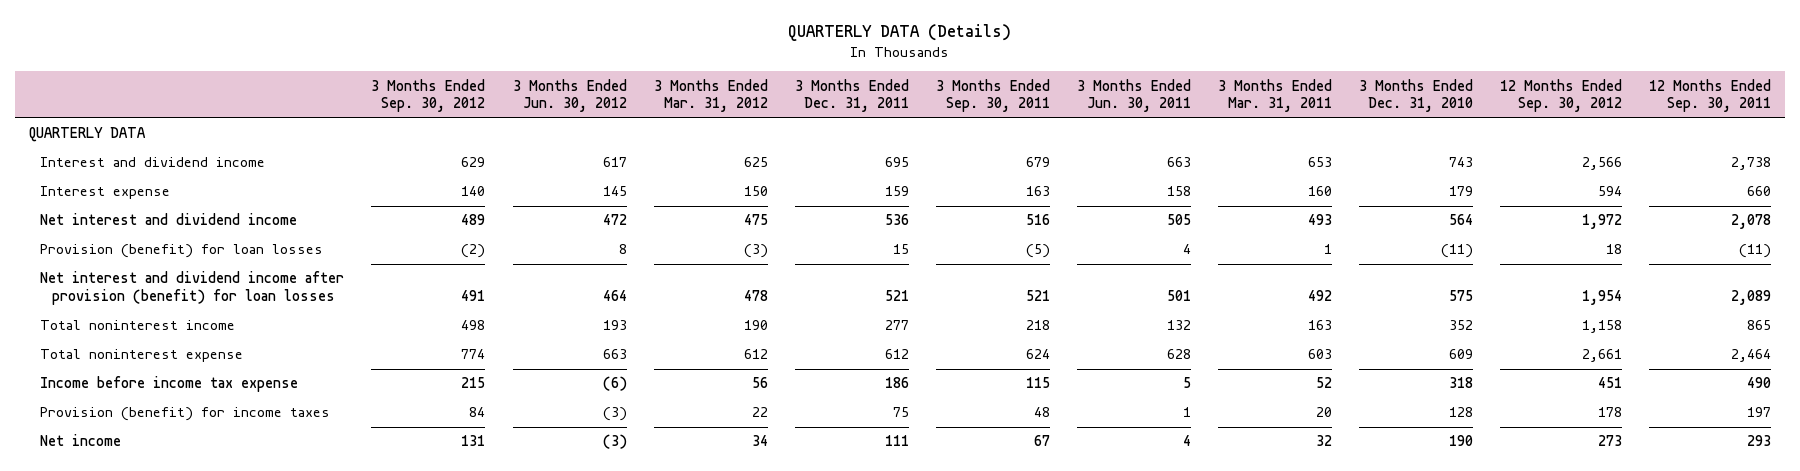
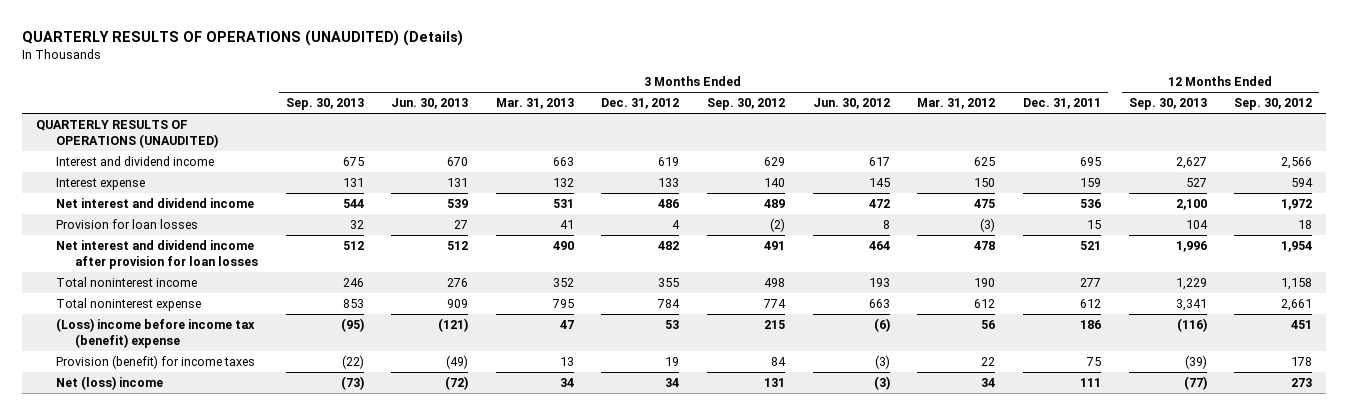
[788,24,1012,42] QUARTERLY DATA (Details) -> [22,29,464,46] QUARTERLY RESULTS OF OPERATIONS (UNAUDITED) (Details)
[935,78,1050,113] 3 Months Ended Sep. 30, 2011 -> none
[1076,78,1191,113] 3 Months Ended Jun. 30, 2011 -> none
[1218,78,1333,113] 3 Months Ended Mar. 31, 2011 -> none
[1359,78,1474,113] 3 Months Ended Dec. 31, 2010 -> none
[1649,78,1772,113] 12 Months Ended Sep. 30, 2011 -> none
none -> [285,98,364,111] Sep. 30, 2013
none -> [391,98,469,110] Jun. 30, 2013
none -> [495,98,574,110] Mar. 31, 2013
none -> [601,98,680,110] Dec. 31, 2012
none -> [1128,98,1207,111] Sep. 30, 2013
[28,127,146,143] QUARTERLY DATA -> [36,119,218,148] QUARTERLY RESULTS OF OPERATIONS (UNAUDITED)
[40,244,324,259] Provision (benefit) for loan losses -> [55,218,198,229] Provision for loan losses
[40,271,345,306] Net interest and dividend income after provision (benefit) for loan losses -> [55,239,258,269] Net interest and dividend income after provision for loan losses
[40,376,299,393] Income before income tax expense -> [55,317,255,348] (Loss) income before income tax (benefit) expense
[40,434,122,447] Net income -> [55,375,163,390] Net (loss) income

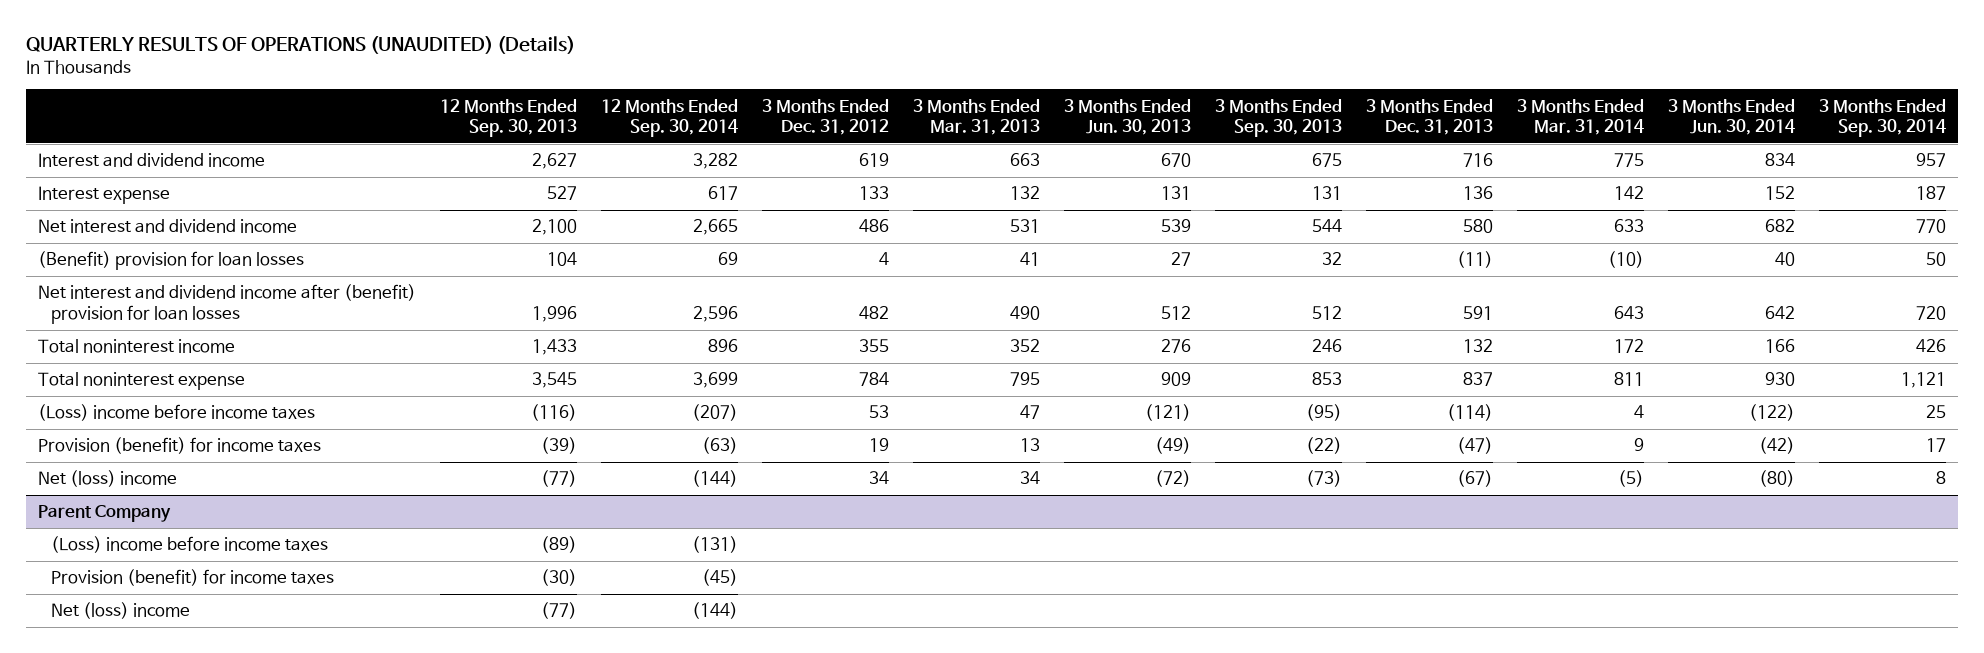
[707,98,786,111] Sep. 30, 2012 -> none
[812,98,890,110] Jun. 30, 2012 -> none
[917,98,996,110] Mar. 31, 2012 -> none
[1022,98,1101,110] Dec. 31, 2011 -> none
[1234,98,1313,111] Sep. 30, 2012 -> none
none -> [600,98,738,138] 12 Months Ended Sep. 30, 2014
none -> [1365,98,1493,136] 3 Months Ended Dec. 31, 2013
none -> [1516,98,1644,136] 3 Months Ended Mar. 31, 2014
none -> [1667,98,1795,136] 3 Months Ended Jun. 30, 2014
none -> [1818,98,1946,138] 3 Months Ended Sep. 30, 2014
[36,119,218,148] QUARTERLY RESULTS OF OPERATIONS (UNAUDITED) -> none
[55,218,198,229] Provision for loan losses -> [37,251,304,271] (Benefit) provision for loan losses
[55,239,258,269] Net interest and dividend income after provision for loan losses -> [37,284,416,325] Net interest and dividend income after (benefit) provision for loan losses
[1175,277,1207,290] 1,229 -> [531,339,577,356] 1,433
[1175,298,1207,311] 3,341 -> [531,372,577,389] 3,545
[55,317,255,348] (Loss) income before income tax (benefit) expense -> [37,404,315,422] (Loss) income before income taxes
none -> [37,505,171,523] Parent Company
none -> [50,536,328,554] (Loss) income before income taxes
none -> [50,569,334,587] Provision (benefit) for income taxes
none -> [50,602,190,620] Net (loss) income

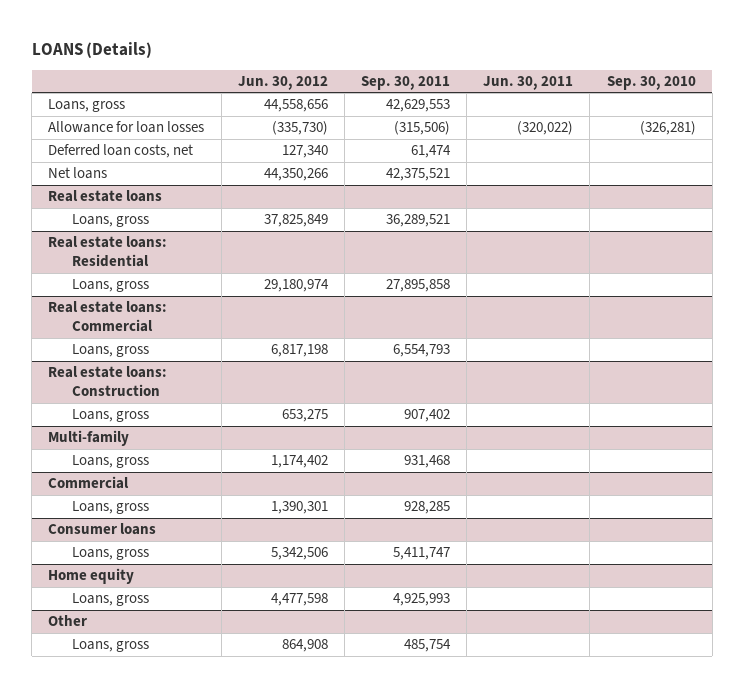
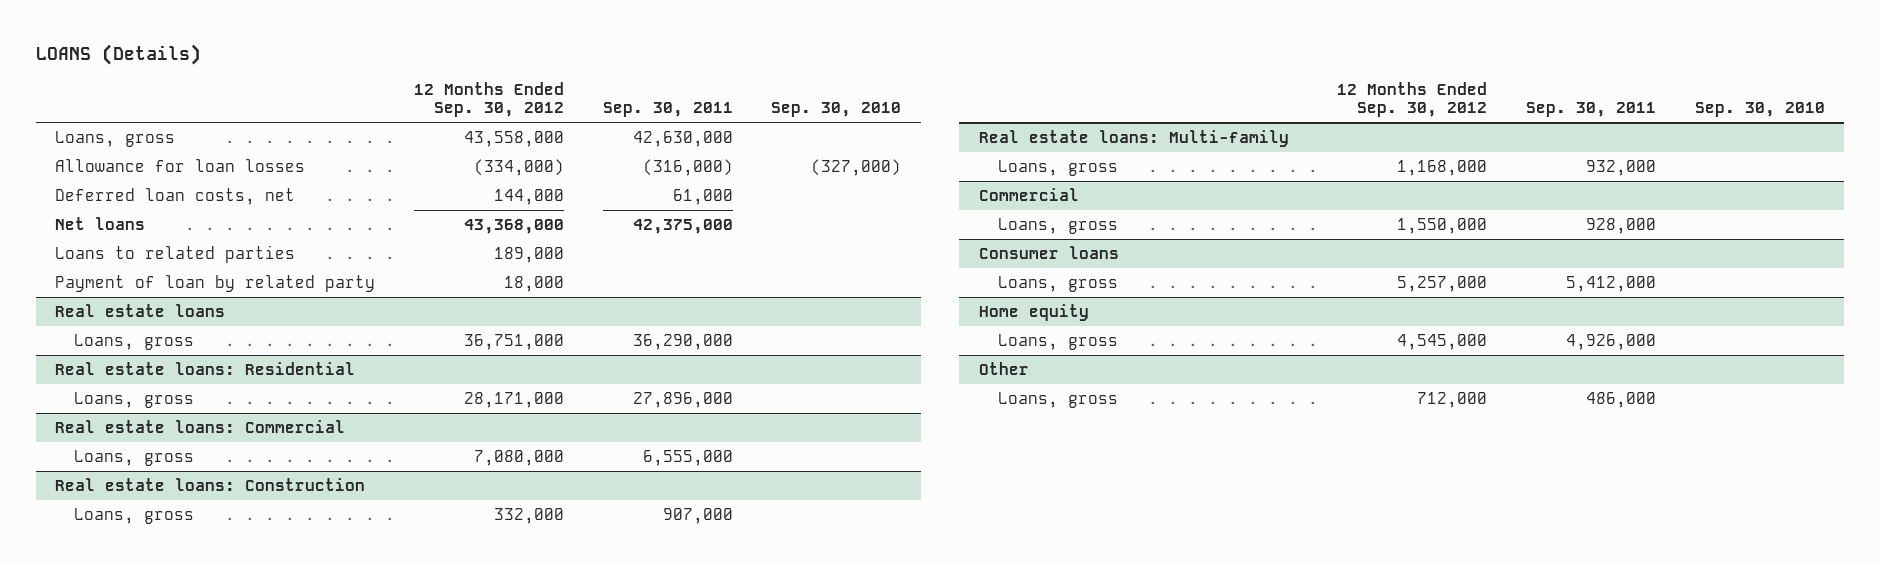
[237,75,328,90] Jun. 30, 2012 -> none
[483,75,574,90] Jun. 30, 2011 -> none
none -> [414,82,565,118] 12 Months Ended Sep. 30, 2012
[386,99,451,113] 42,629,553 -> [632,130,733,147] 42,630,000
[394,121,451,136] (315,506) -> [642,158,733,176] (316,000)
[639,121,696,136] (326,281) -> [811,158,902,176] (327,000)
[411,145,452,159] 61,474 -> [672,188,733,205] 61,000
[386,168,451,182] 42,375,521 -> [632,218,733,234] 42,375,000
none -> [55,244,296,263] Loans to related parties
none -> [55,274,376,292] Payment of loan by related party
[386,214,451,228] 36,289,521 -> [632,333,733,350] 36,290,000
[386,279,451,293] 27,895,858 -> [632,391,733,408] 27,896,000
[393,344,451,358] 6,554,793 -> [642,449,733,466] 6,555,000
[48,430,130,447] Multi-family -> none
[404,409,451,423] 907,402 -> [662,507,733,524] 907,000
none -> [978,129,1289,147] Real estate loans: Multi-family
[404,455,451,469] 931,468 -> [1586,159,1657,176] 932,000
[404,501,451,515] 928,285 -> [1586,217,1657,234] 928,000
[393,547,451,561] 5,411,747 -> [1566,275,1657,292] 5,412,000
[393,593,451,607] 4,925,993 -> [1566,333,1657,350] 4,926,000
[404,639,452,653] 485,754 -> [1586,391,1657,408] 486,000

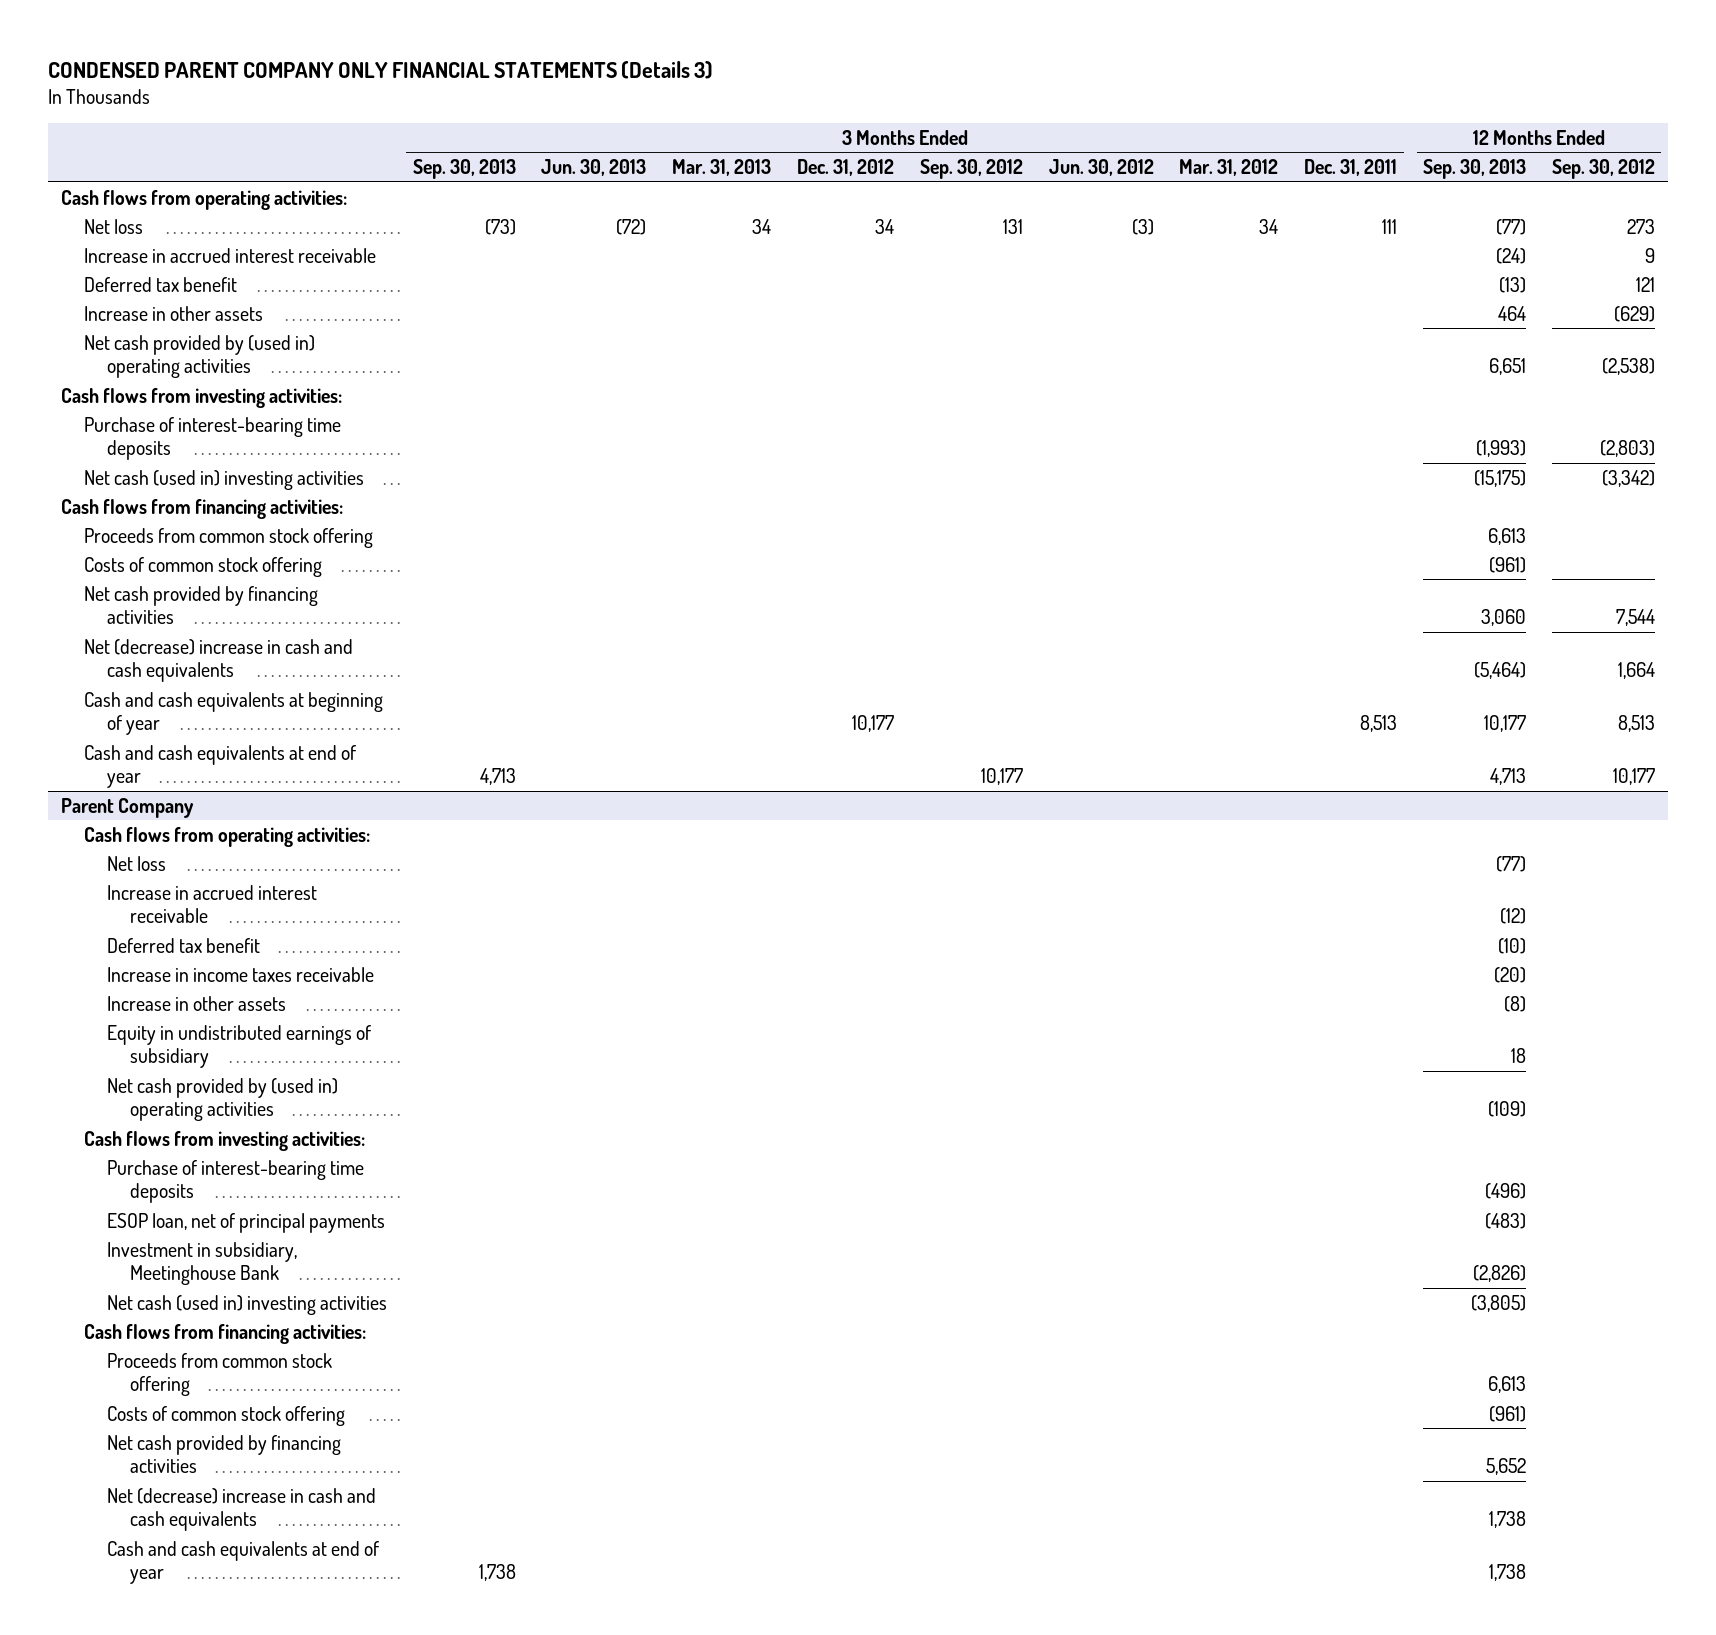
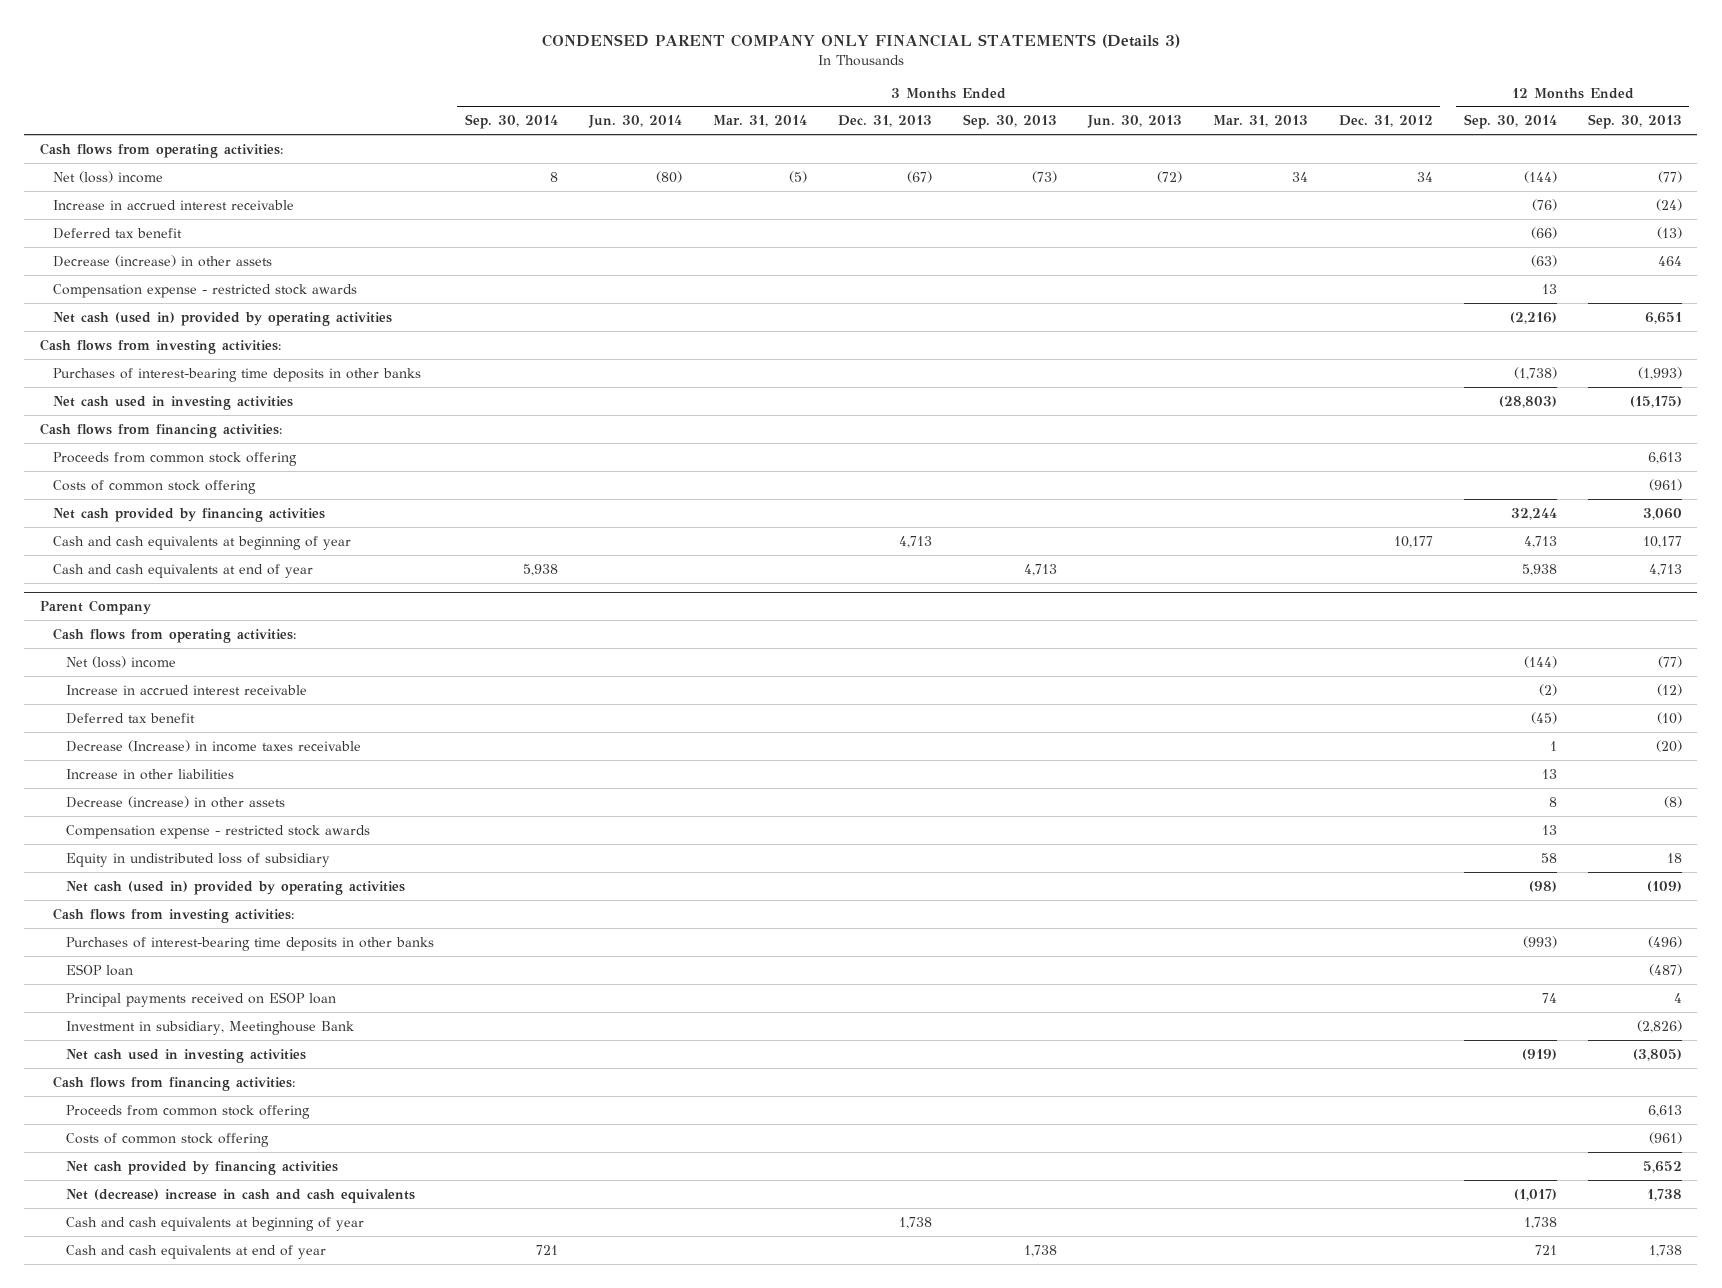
[919,158,1023,179] Sep. 30, 2012 -> none
[1048,158,1154,176] Jun. 30, 2012 -> none
[1179,158,1279,176] Mar. 31, 2012 -> none
[1304,158,1398,176] Dec. 31, 2011 -> none
[1551,158,1655,179] Sep. 30, 2012 -> none
none -> [464,114,558,130] Sep. 30, 2014
none -> [587,115,682,129] Jun. 30, 2014
none -> [712,115,807,128] Mar. 31, 2014
none -> [837,115,932,128] Dec. 31, 2013
none -> [1463,114,1557,130] Sep. 30, 2014
[83,218,143,234] Net loss -> [52,170,163,183] Net (loss) income
[83,305,263,321] Increase in other assets -> [52,254,272,267] Decrease (increase) in other assets
none -> [52,283,357,298] Compensation expense - restricted stock awards
[83,334,315,379] Net cash provided by (used in) operating activities -> [52,311,392,326] Net cash (used in) provided by operating activities
[83,416,341,461] Purchase of interest-bearing time deposits -> [52,367,421,382] Purchases of interest-bearing time deposits in other banks
[83,469,364,490] Net cash (used in) investing activities -> [52,395,293,410] Net cash used in investing activities
[83,638,353,683] Net (decrease) increase in cash and cash equivalents -> none
[106,855,166,871] Net loss -> [65,655,176,668] Net (loss) income
[106,966,374,982] Increase in income taxes receivable -> [65,739,361,752] Decrease (Increase) in income taxes receivable
none -> [65,768,234,780] Increase in other liabilities
[106,995,286,1011] Increase in other assets -> [65,795,285,808] Decrease (increase) in other assets
none -> [65,824,370,839] Compensation expense - restricted stock awards
[106,1024,371,1069] Equity in undistributed earnings of subsidiary -> [65,852,330,867] Equity in undistributed loss of subsidiary
[106,1077,338,1122] Net cash provided by (used in) operating activities -> [65,880,405,895] Net cash (used in) provided by operating activities
[106,1159,364,1204] Purchase of interest-bearing time deposits -> [65,936,434,951] Purchases of interest-bearing time deposits in other banks
[106,1212,385,1233] ESOP loan, net of principal payments -> [65,963,133,976] ESOP loan
[1485,1212,1527,1229] (483) -> [1648,963,1682,976] (487)
none -> [65,991,336,1007] Principal payments received on ESOP loan
[106,1294,387,1315] Net cash (used in) investing activities -> [65,1048,306,1063] Net cash used in investing activities
none -> [65,1216,364,1231] Cash and cash equivalents at beginning of year

